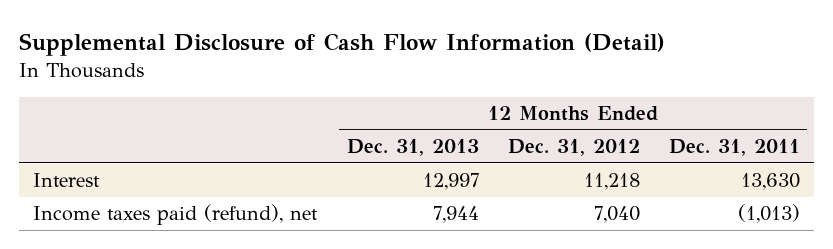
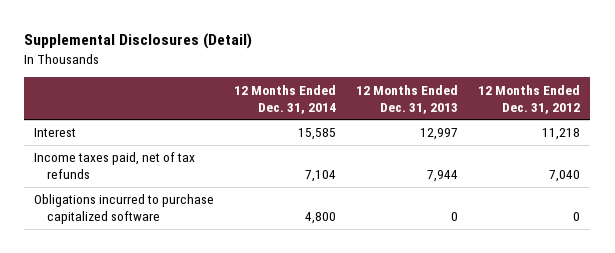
[18,32,665,56] Supplemental Disclosure of Cash Flow Information (Detail) -> [24,33,253,50] Supplemental Disclosures (Detail)
[668,139,800,157] Dec. 31, 2011 -> none
none -> [234,84,337,114] 12 Months Ended Dec. 31, 2014
[33,204,319,226] Income taxes paid (refund), net -> [34,152,196,180] Income taxes paid, net of tax refunds
none -> [34,194,215,225] Obligations incurred to purchase capitalized software

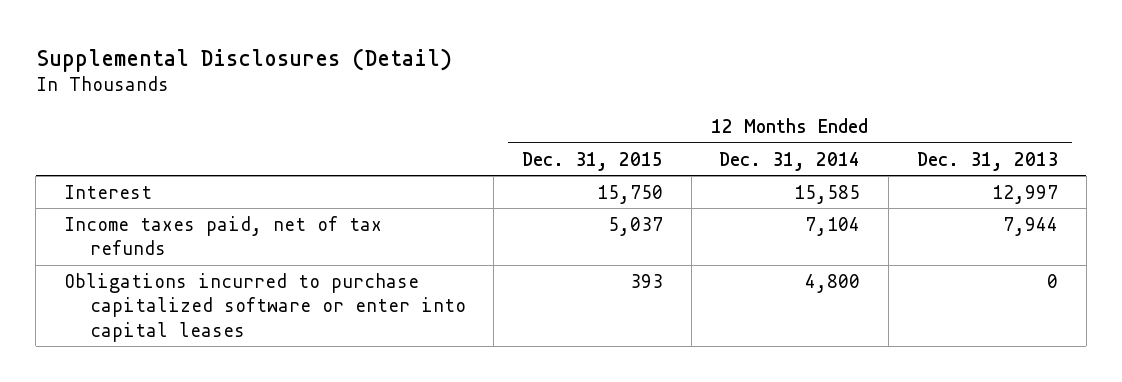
[478,84,581,114] 12 Months Ended Dec. 31, 2012 -> none
none -> [521,151,663,171] Dec. 31, 2015
[34,194,215,225] Obligations incurred to purchase capitalized software -> [64,272,466,342] Obligations incurred to purchase capitalized software or enter into capital leases

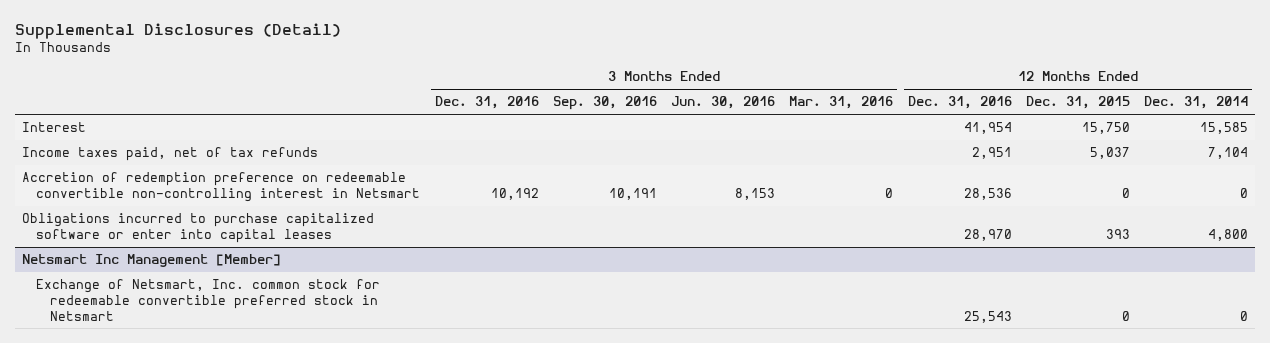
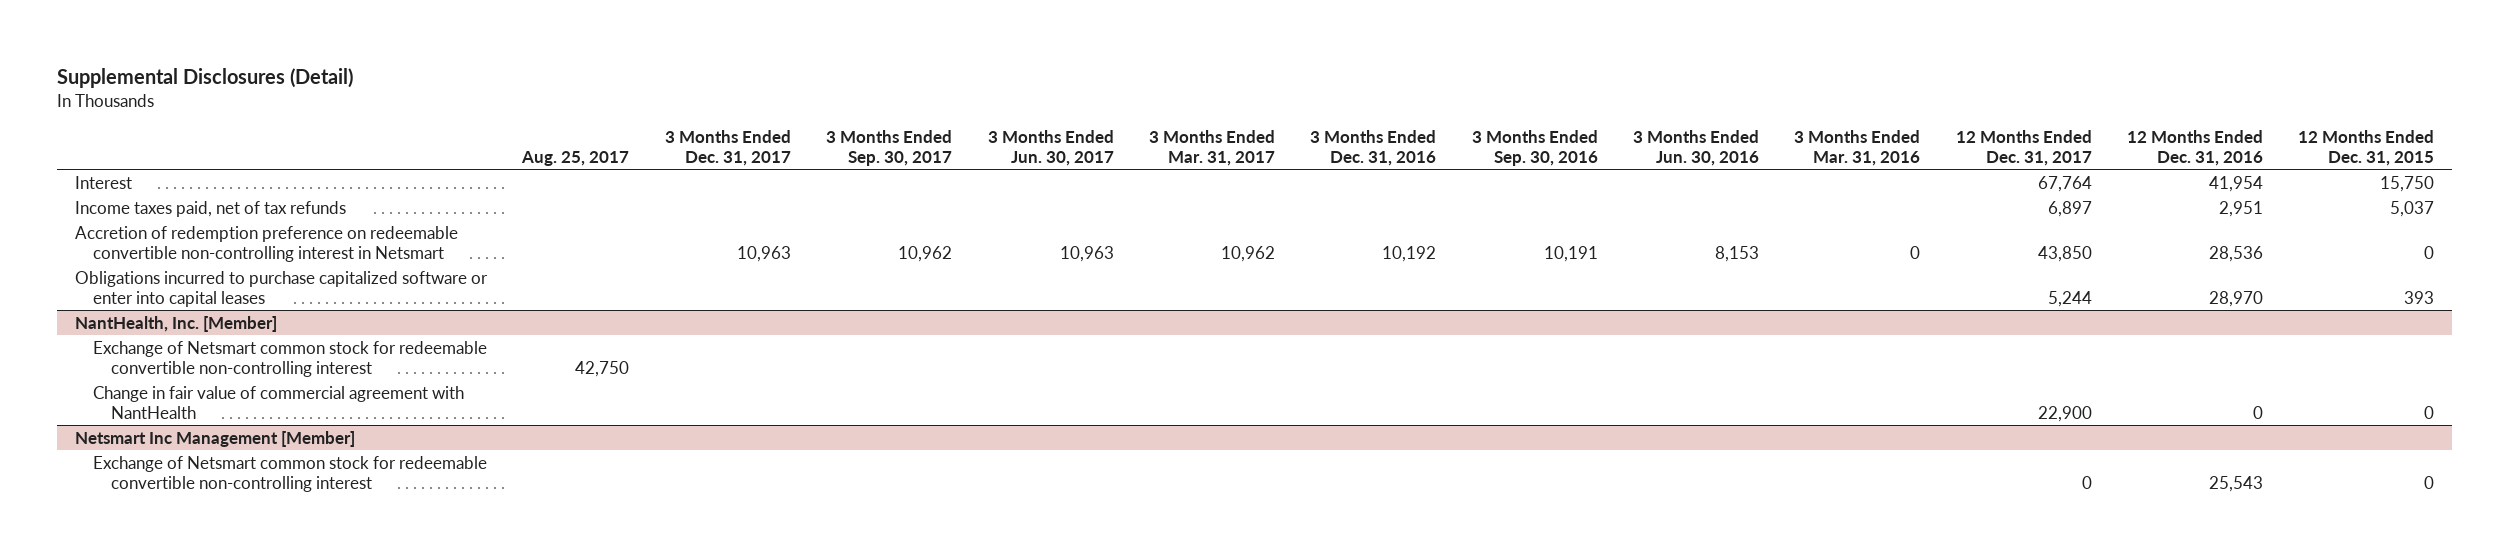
[1144,96,1249,110] Dec. 31, 2014 -> none
none -> [521,151,630,167] Aug. 25, 2017
none -> [664,129,791,167] 3 Months Ended Dec. 31, 2017
none -> [826,129,953,167] 3 Months Ended Sep. 30, 2017
none -> [987,129,1114,167] 3 Months Ended Jun. 30, 2017
none -> [1148,129,1275,167] 3 Months Ended Mar. 31, 2017
none -> [1955,129,2092,167] 12 Months Ended Dec. 31, 2017
none -> [74,315,277,332] NantHealth, Inc. [Member]
none -> [93,340,488,377] Exchange of Netsmart common stock for redeemable convertible non-controlling interest
none -> [93,385,465,419] Change in fair value of commercial agreement with NantHealth
[36,279,381,321] Exchange of Netsmart, Inc. common stock for redeemable convertible preferred stock in Netsmart -> [93,455,488,492] Exchange of Netsmart common stock for redeemable convertible non-controlling interest

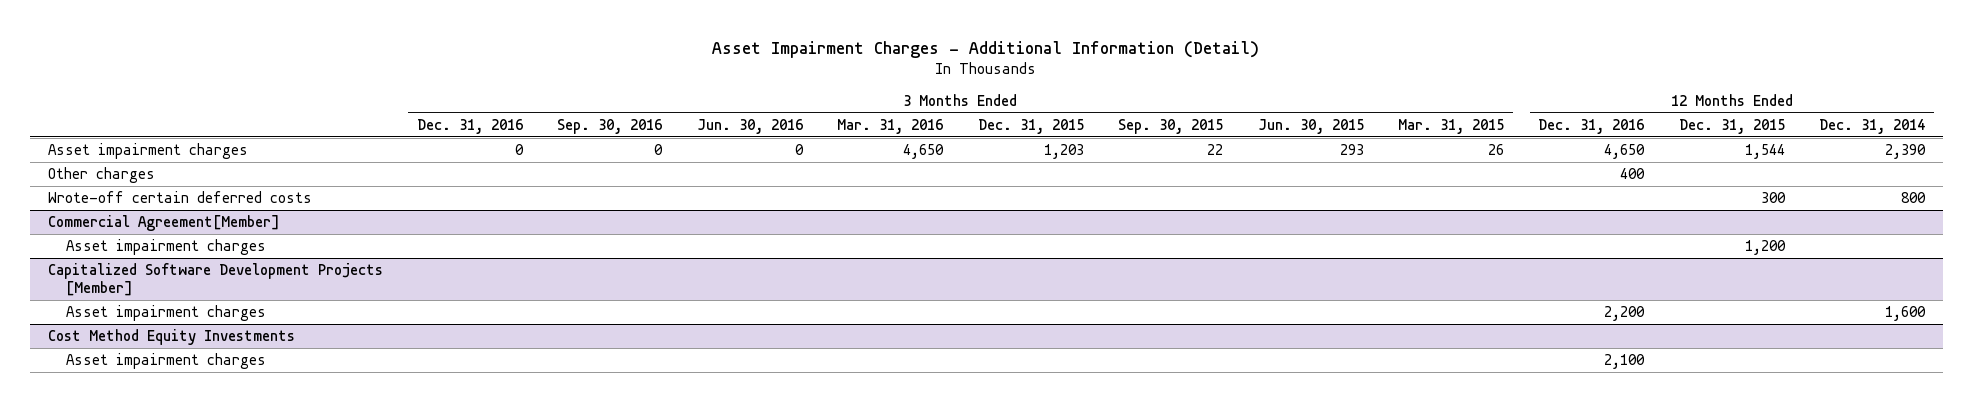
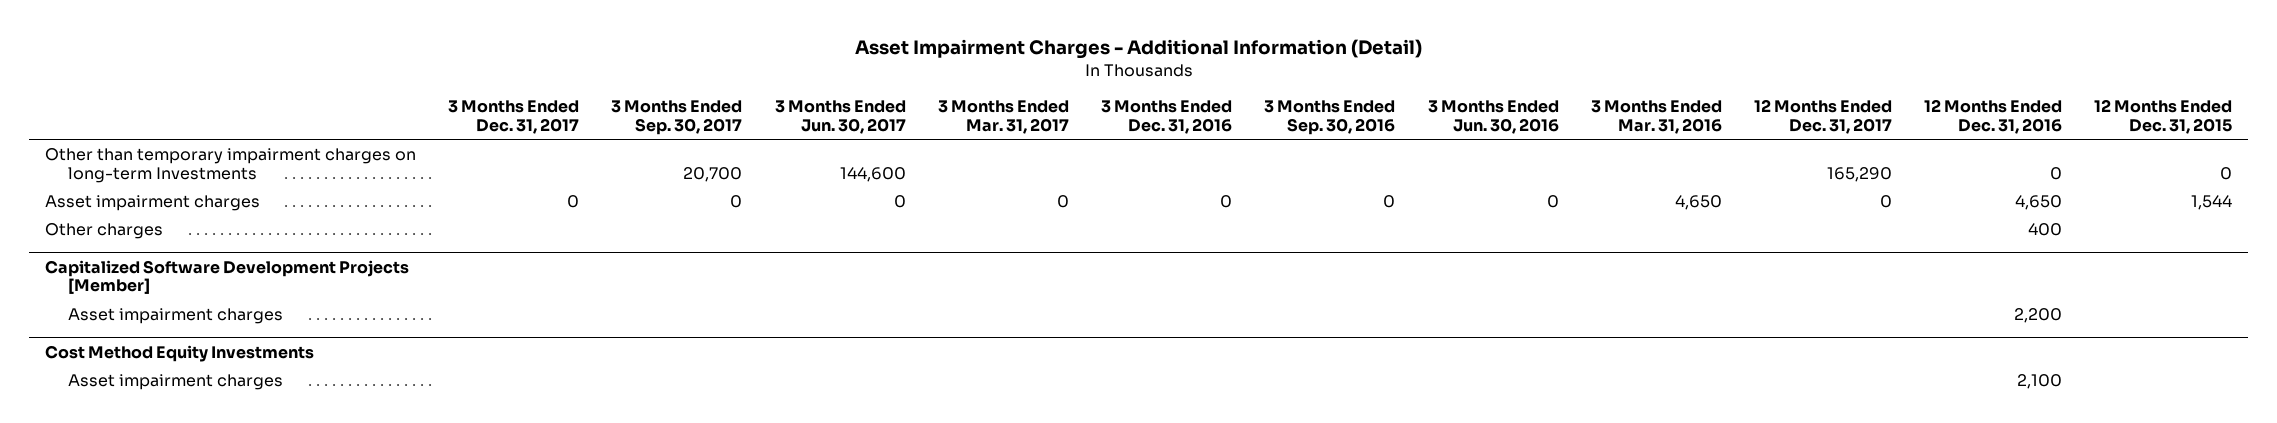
[977,118,1084,134] Dec. 31, 2015 -> none
[1118,118,1224,134] Sep. 30, 2015 -> none
[1257,118,1364,134] Jun. 30, 2015 -> none
[1397,118,1504,134] Mar. 31, 2015 -> none
[1819,118,1926,134] Dec. 31, 2014 -> none
none -> [448,100,580,135] 3 Months Ended Dec. 31, 2017
none -> [611,100,743,136] 3 Months Ended Sep. 30, 2017
none -> [774,100,906,135] 3 Months Ended Jun. 30, 2017
none -> [937,100,1069,135] 3 Months Ended Mar. 31, 2017
none -> [1753,99,1892,135] 12 Months Ended Dec. 31, 2017
none -> [45,148,417,183] Other than temporary impairment charges on long-term Investments
[47,191,312,204] Wrote-off certain deferred costs -> none
[47,215,280,232] Commercial Agreement[Member] -> none
[65,239,266,256] Asset impairment charges -> none

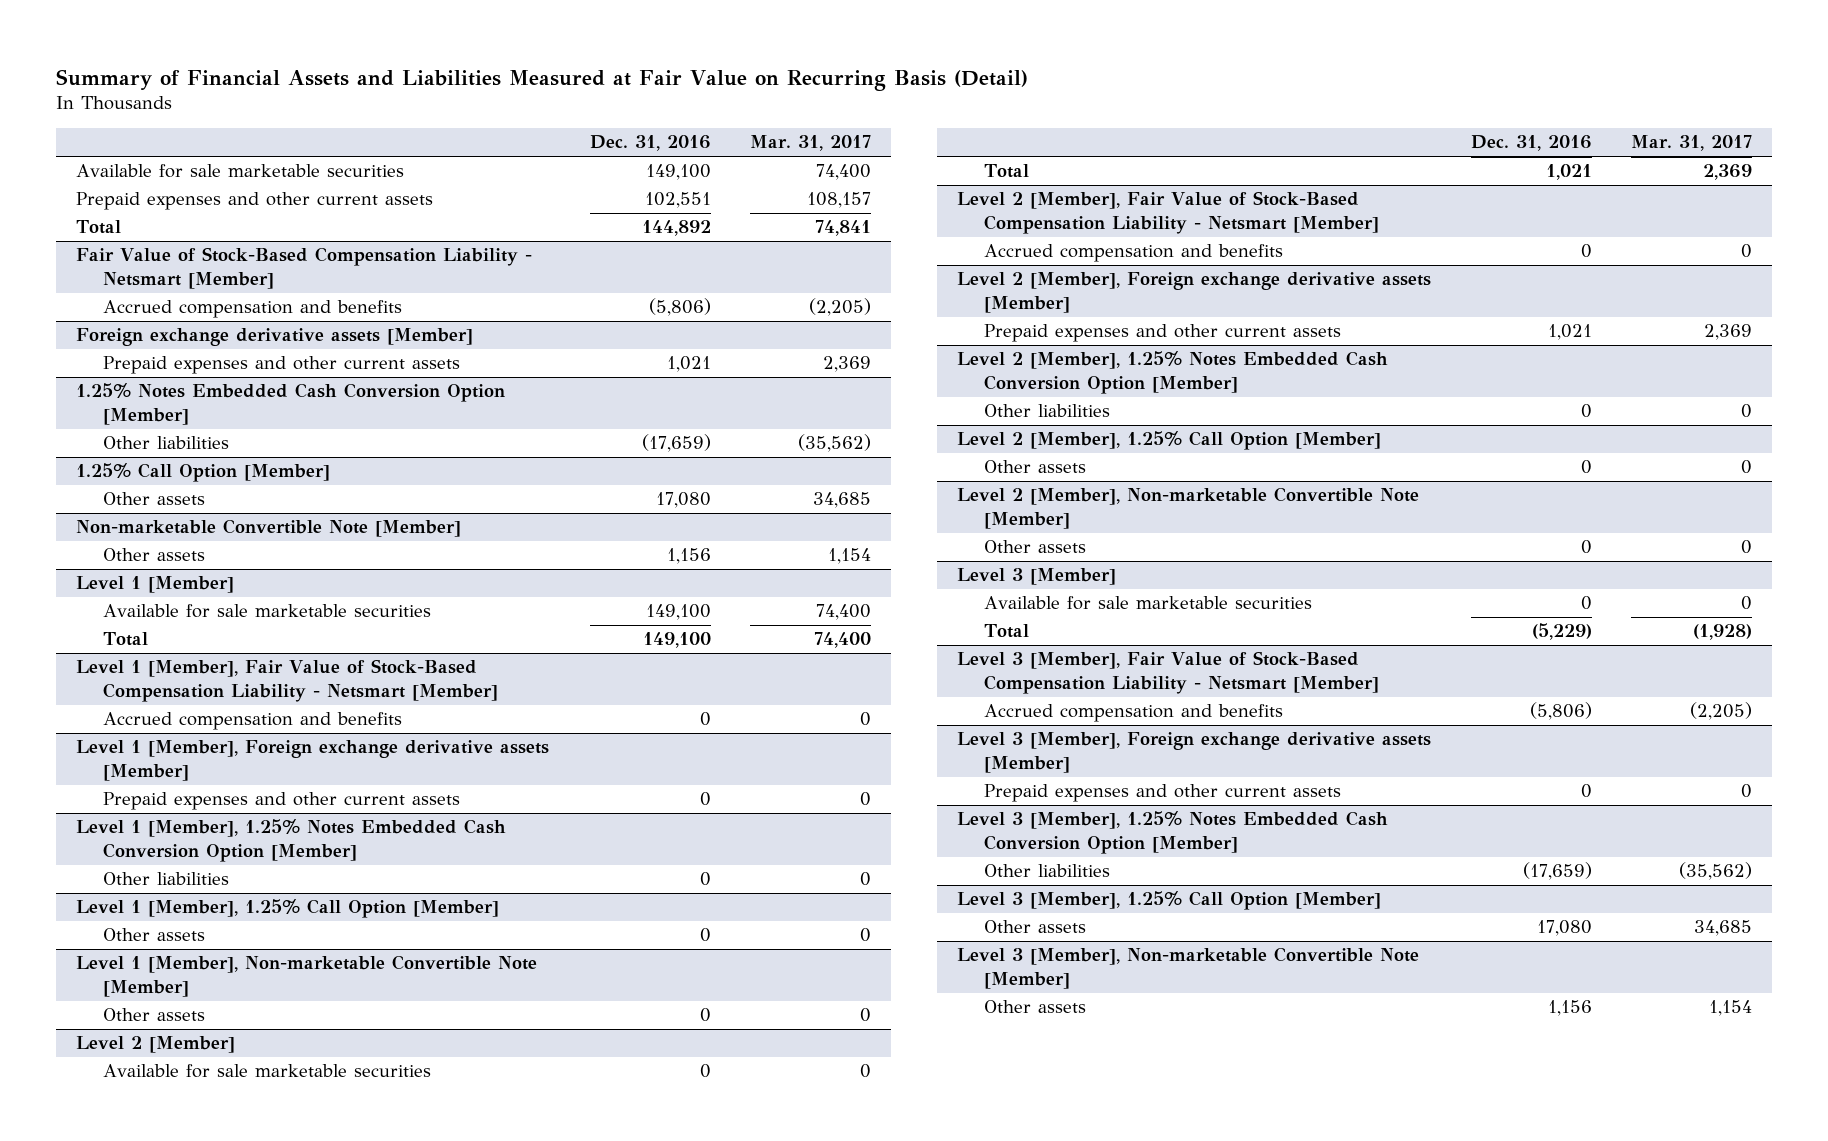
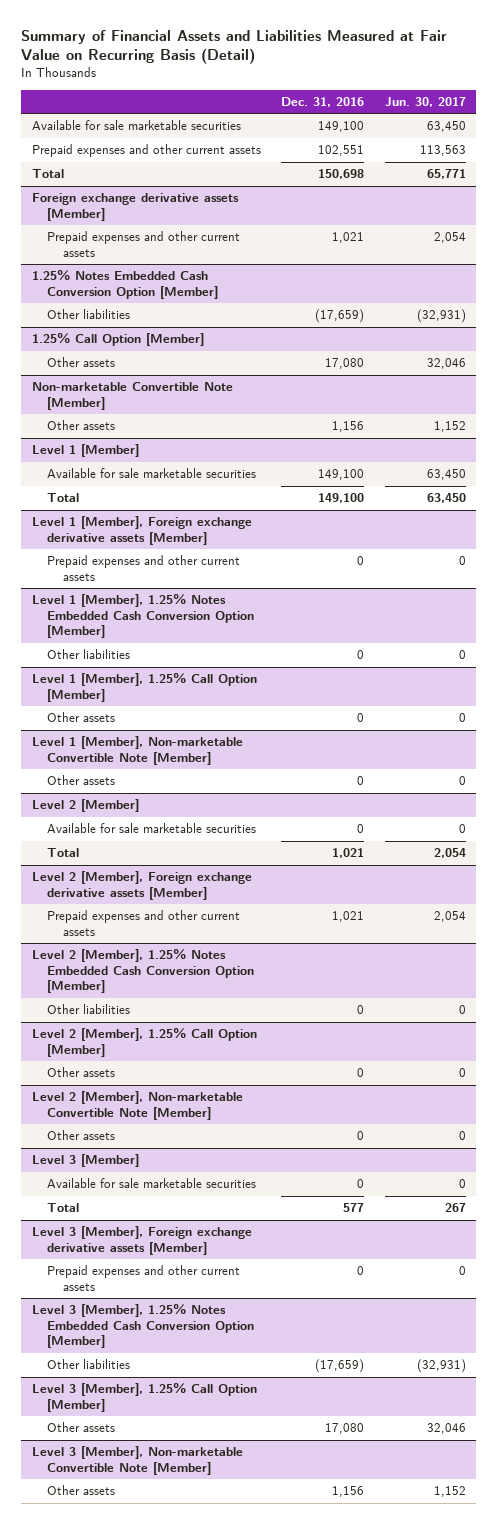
[750,135,872,152] Mar. 31, 2017 -> none
none -> [384,96,466,107] Jun. 30, 2017
[75,247,532,290] Fair Value of Stock-Based Compensation Liability - Netsmart [Member] -> none
[103,300,403,319] Accrued compensation and benefits -> none
[641,220,711,237] 144,892 -> [318,169,365,180] 150,698
[75,659,499,703] Level 1 [Member], Fair Value of Stock-Based Compensation Liability - Netsmart [Member] -> none
[103,712,403,731] Accrued compensation and benefits -> none
[956,191,1380,235] Level 2 [Member], Fair Value of Stock-Based Compensation Liability - Netsmart [Member] -> none
[984,244,1284,263] Accrued compensation and benefits -> none
[956,651,1380,695] Level 3 [Member], Fair Value of Stock-Based Compensation Liability - Netsmart [Member] -> none
[984,704,1284,723] Accrued compensation and benefits -> none
[1531,623,1592,641] (5,229) -> [343,1203,365,1213] 577

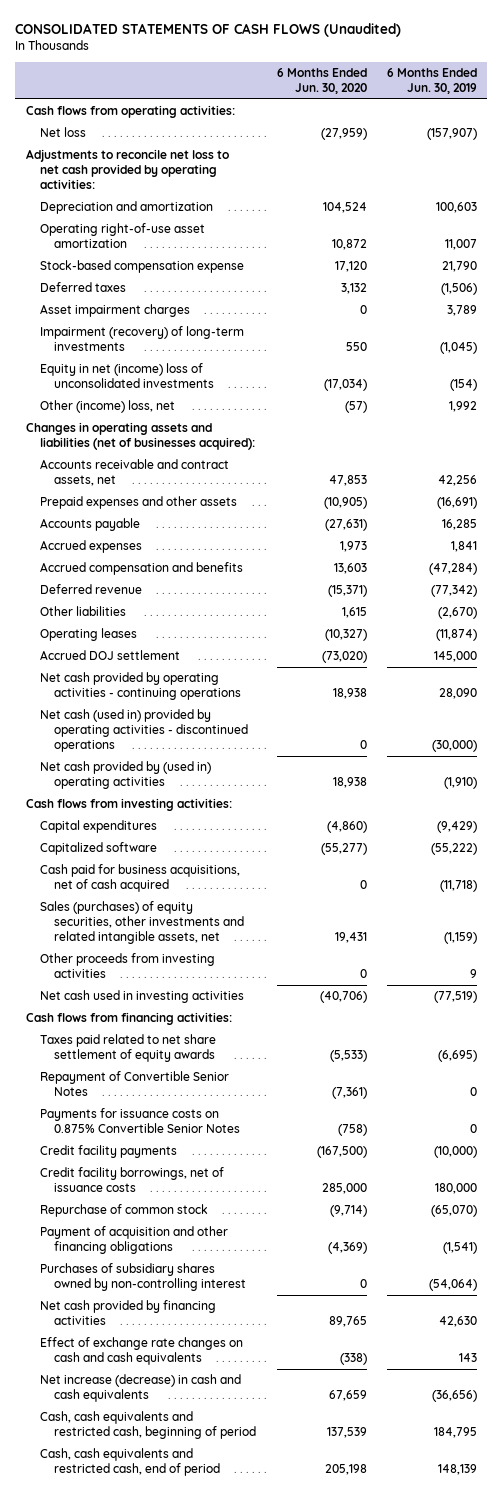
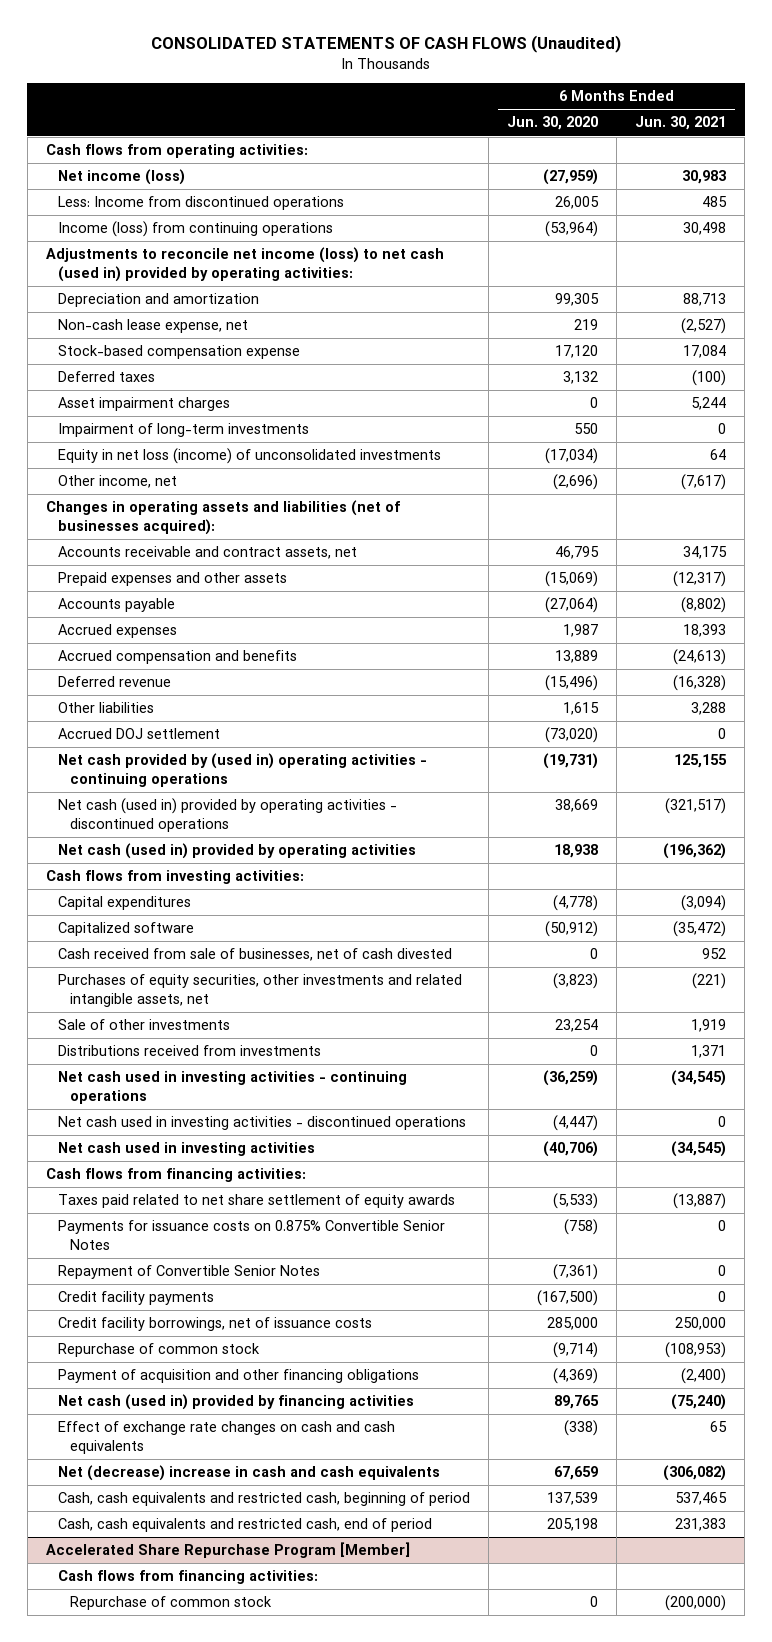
[386,68,477,94] 6 Months Ended Jun. 30, 2019 -> none
none -> [635,116,727,131] Jun. 30, 2021
[40,223,206,249] Operating right-of-use asset amortization -> none
[40,127,87,138] Net loss -> [57,169,185,186] Net income (loss)
none -> [57,196,344,211] Less: Income from discontinued operations
none -> [57,221,333,238] Income (loss) from continuing operations
[25,149,229,189] Adjustments to reconcile net loss to net cash provided by operating activities: -> [45,247,444,282] Adjustments to reconcile net income (loss) to net cash (used in) provided by operating activities:
[322,202,367,214] 104,524 -> [554,293,599,307] 99,305
none -> [57,319,248,334] Non-cash lease expense, net
[40,326,245,352] Impairment (recovery) of long-term investments -> [57,423,309,438] Impairment of long-term investments
[40,363,215,389] Equity in net (income) loss of unconsolidated investments -> [57,448,441,465] Equity in net loss (income) of unconsolidated investments
[40,400,176,414] Other (income) loss, net -> [57,475,177,489] Other income, net
[344,401,367,414] (57) -> [552,474,598,491] (2,696)
[328,475,367,487] 47,853 -> [554,546,599,560] 46,795
[323,497,367,510] (10,905) -> [544,571,598,588] (15,069)
[324,519,367,532] (27,631) -> [544,597,598,614] (27,064)
[339,541,367,553] 1,973 -> [562,624,598,638] 1,987
[333,563,367,575] 13,603 -> [554,650,598,664] 13,889
[327,585,367,598] (15,371) -> [544,675,598,692] (15,496)
[40,628,138,642] Operating leases -> none
[40,672,242,701] Net cash provided by operating activities - continuing operations -> [57,753,427,787] Net cash provided by (used in) operating activities - continuing operations
[332,688,367,700] 18,938 -> [542,753,598,770] (19,731)
[359,739,367,749] 0 -> [554,799,598,813] 38,669
[40,761,212,790] Net cash provided by (used in) operating activities -> [57,843,416,860] Net cash (used in) provided by operating activities
[40,864,241,893] Cash paid for business acquisitions, net of cash acquired -> none
[40,953,216,979] Other proceeds from investing activities -> none
[326,821,367,834] (4,860) -> [552,895,598,912] (4,778)
[320,843,367,856] (55,277) -> [544,921,598,938] (50,912)
none -> [57,948,452,962] Cash received from sale of businesses, net of cash divested
[40,901,245,944] Sales (purchases) of equity securities, other investments and related intangible assets, net -> [57,974,462,1007] Purchases of equity securities, other investments and related intangible assets, net
[334,931,367,943] 19,431 -> [552,973,598,990] (3,823)
none -> [57,1019,230,1031] Sale of other investments
none -> [57,1045,321,1057] Distributions received from investments
none -> [57,1071,407,1104] Net cash used in investing activities - continuing operations
none -> [57,1116,466,1131] Net cash used in investing activities - discontinued operations
[40,1071,230,1097] Repayment of Convertible Senior Notes -> [57,1265,320,1280] Repayment of Convertible Senior Notes
[40,1263,247,1292] Purchases of subsidiary shares owned by non-controlling interest -> none
[40,1300,217,1326] Net cash provided by financing activities -> [57,1394,414,1411] Net cash (used in) provided by financing activities
[40,1374,242,1403] Net increase (decrease) in cash and cash equivalents -> [57,1465,440,1482] Net (decrease) increase in cash and cash equivalents
none -> [45,1542,410,1559] Accelerated Share Repurchase Program [Member]
none -> [57,1570,318,1585] Cash flows from financing activities:
none -> [69,1596,272,1611] Repurchase of common stock

